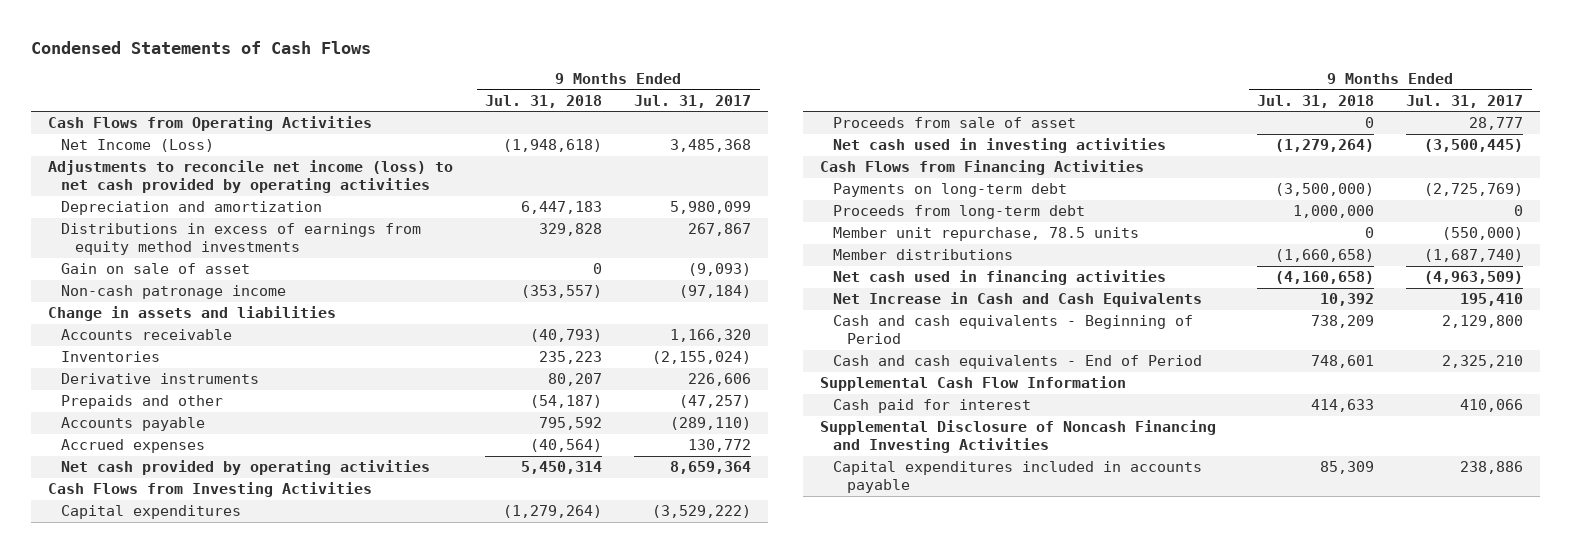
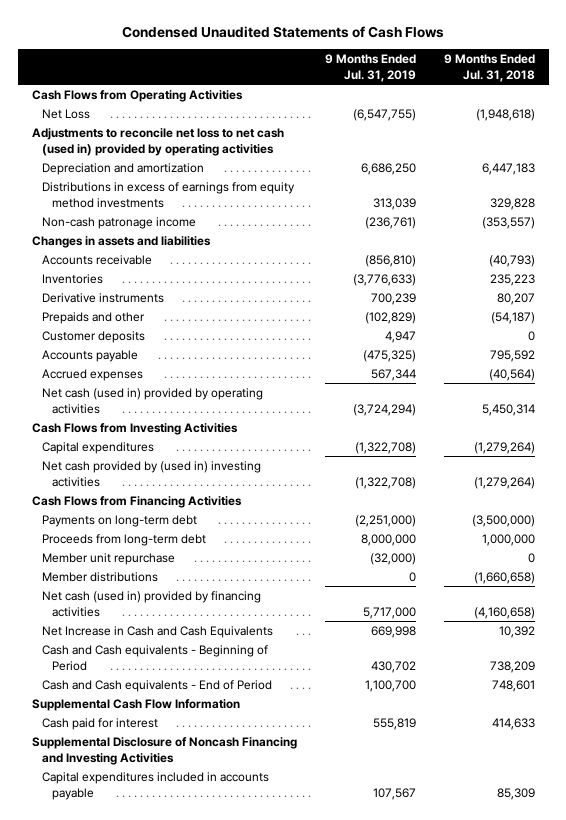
[31,40,372,54] Condensed Statements of Cash Flows -> [122,25,445,38] Condensed Unaudited Statements of Cash Flows
[634,94,752,108] Jul. 31, 2017 -> none
none -> [324,53,416,82] 9 Months Ended Jul. 31, 2019
[61,139,215,153] Net Income (Loss) -> [41,109,90,120] Net Loss
[47,160,453,194] Adjustments to reconcile net income (loss) to net cash provided by operating activities -> [31,128,284,156] Adjustments to reconcile net loss to net cash (used in) provided by operating activities
[61,263,251,275] Gain on sale of asset -> none
[47,306,336,322] Change in assets and liabilities -> [31,236,211,249] Changes in assets and liabilities
none -> [41,331,145,344] Customer deposits
[61,460,431,476] Net cash provided by operating activities -> [41,388,263,414] Net cash (used in) provided by operating activities
[833,117,1077,129] Proceeds from sale of asset -> none
[833,138,1167,154] Net cash used in investing activities -> [41,461,261,487] Net cash provided by (used in) investing activities
[833,227,1140,242] Member unit repurchase, 78.5 units -> [41,553,175,566] Member unit repurchase
[833,270,1167,286] Net cash used in financing activities -> [41,591,261,617] Net cash (used in) provided by financing activities
[833,315,1194,345] Cash and cash equivalents - Beginning of Period -> [41,645,268,671] Cash and Cash equivalents - Beginning of Period
[833,355,1203,370] Cash and cash equivalents - End of Period -> [41,680,272,693] Cash and Cash equivalents - End of Period

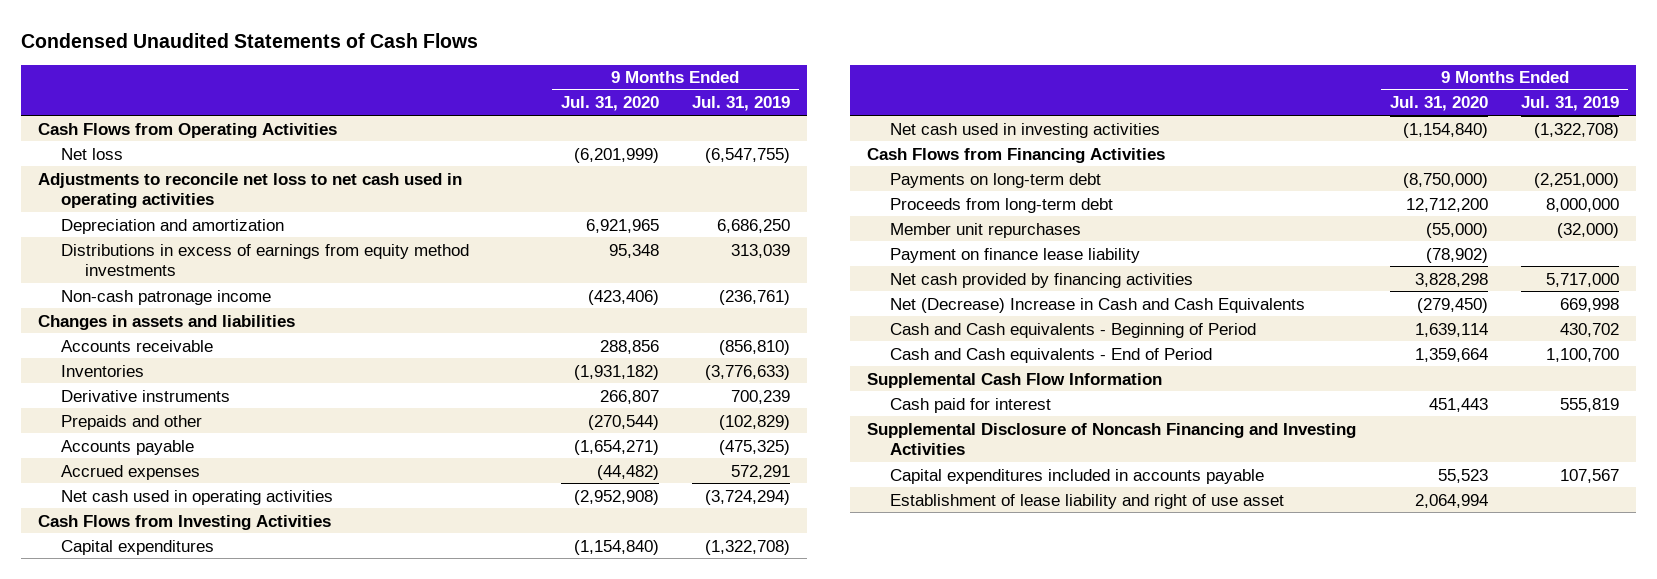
[443,53,535,82] 9 Months Ended Jul. 31, 2018 -> none
none -> [560,96,659,112] Jul. 31, 2020
[41,109,90,120] Net Loss -> [61,147,124,160] Net loss
[31,128,284,156] Adjustments to reconcile net loss to net cash (used in) provided by operating activities -> [37,172,462,209] Adjustments to reconcile net loss to net cash used in operating activities
[41,331,145,344] Customer deposits -> none
[370,369,416,382] 567,344 -> [731,464,791,479] 572,291
[41,388,263,414] Net cash (used in) provided by operating activities -> [61,489,334,505] Net cash used in operating activities
[41,461,261,487] Net cash provided by (used in) investing activities -> [890,122,1161,138] Net cash used in investing activities
[41,572,158,583] Member distributions -> none
[41,553,175,566] Member unit repurchase -> [890,222,1082,238] Member unit repurchases
none -> [890,247,1141,263] Payment on finance lease liability
[41,591,261,617] Net cash (used in) provided by financing activities -> [890,272,1194,288] Net cash provided by financing activities
[41,626,273,639] Net Increase in Cash and Cash Equivalents -> [890,297,1306,313] Net (Decrease) Increase in Cash and Cash Equivalents
none -> [890,493,1285,509] Establishment of lease liability and right of use asset

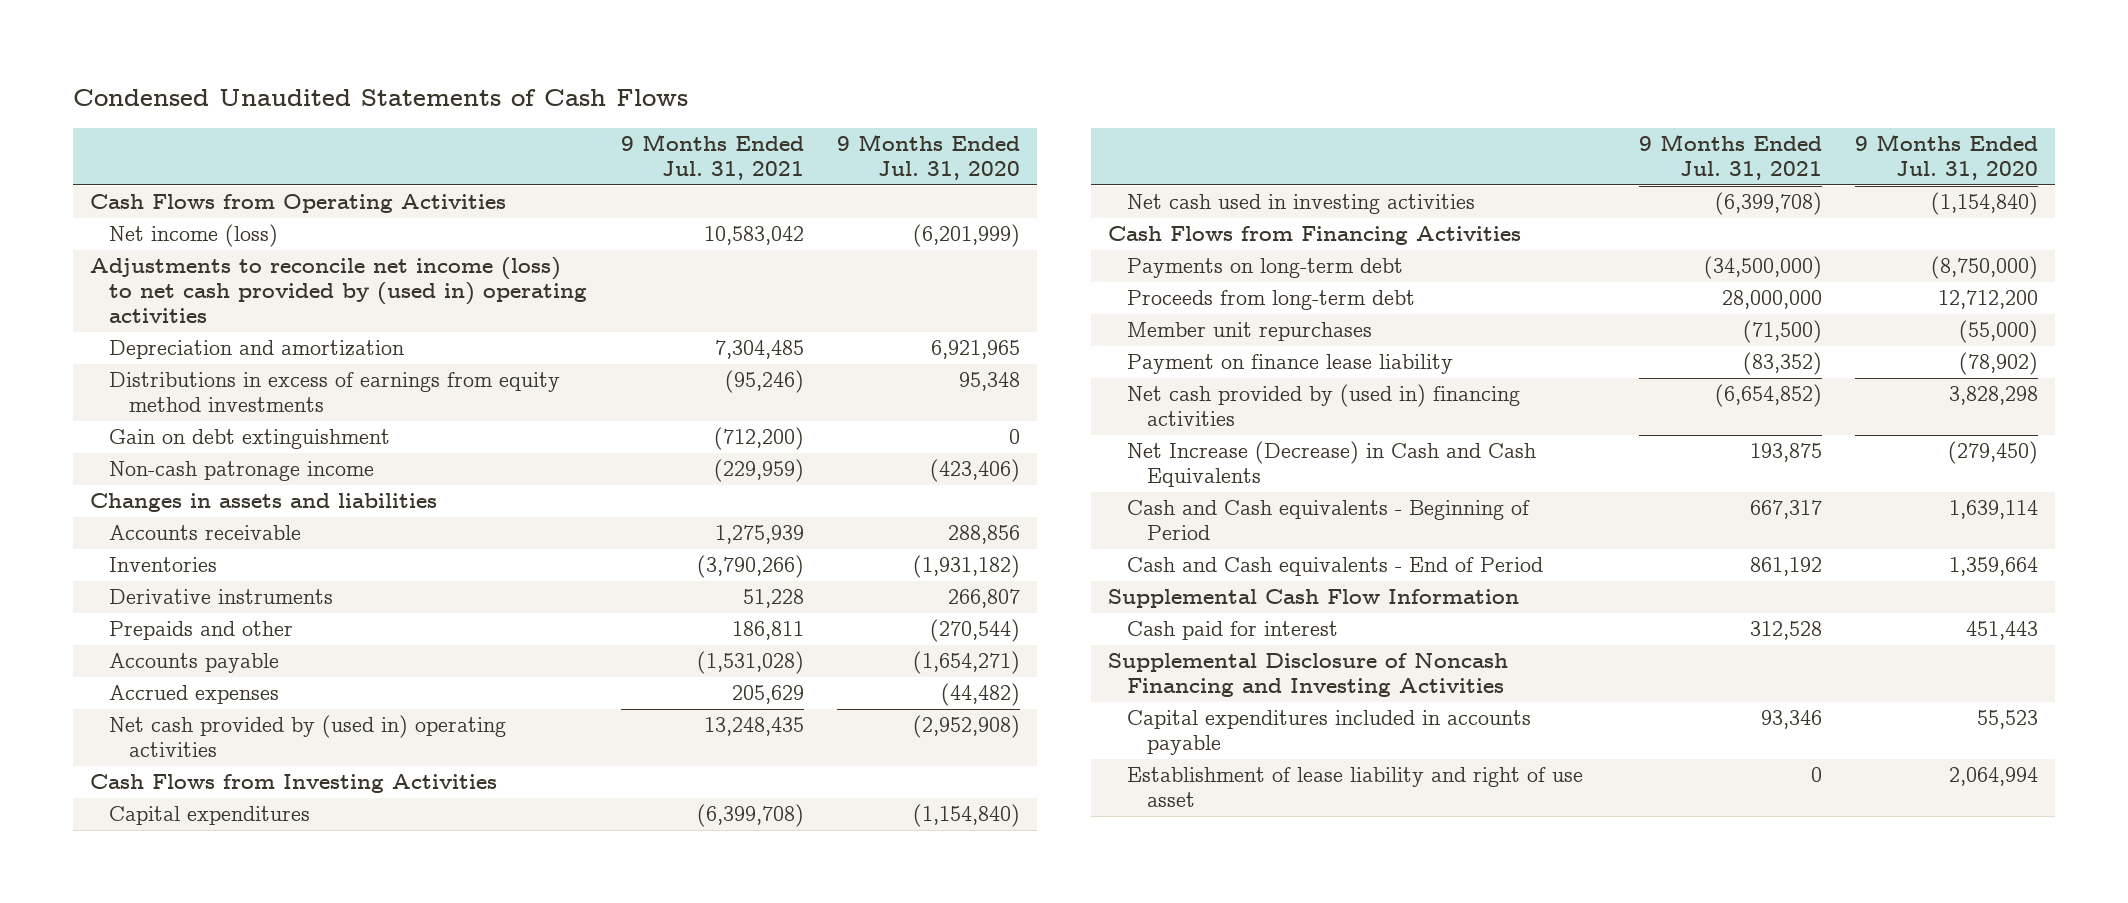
[692,96,791,112] Jul. 31, 2019 -> none
none -> [620,134,804,181] 9 Months Ended Jul. 31, 2021
[61,147,124,160] Net loss -> [109,224,279,248] Net income (loss)
[37,172,462,209] Adjustments to reconcile net loss to net cash used in operating activities -> [89,257,588,324] Adjustments to reconcile net income (loss) to net cash provided by (used in) operating activities
none -> [109,429,391,450] Gain on debt extinguishment
[61,489,334,505] Net cash used in operating activities -> [109,715,507,758] Net cash provided by (used in) operating activities
[890,272,1194,288] Net cash provided by financing activities -> [1127,384,1521,427] Net cash provided by (used in) financing activities
[890,297,1306,313] Net (Decrease) Increase in Cash and Cash Equivalents -> [1127,441,1537,488] Net Increase (Decrease) in Cash and Cash Equivalents

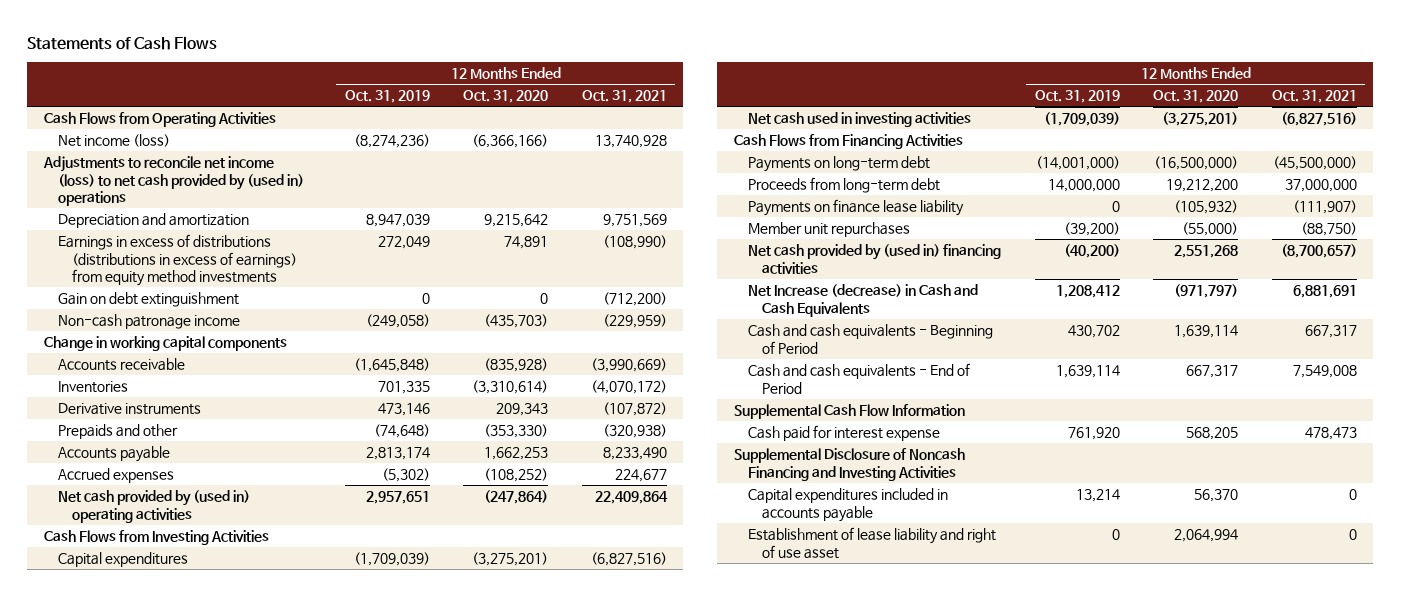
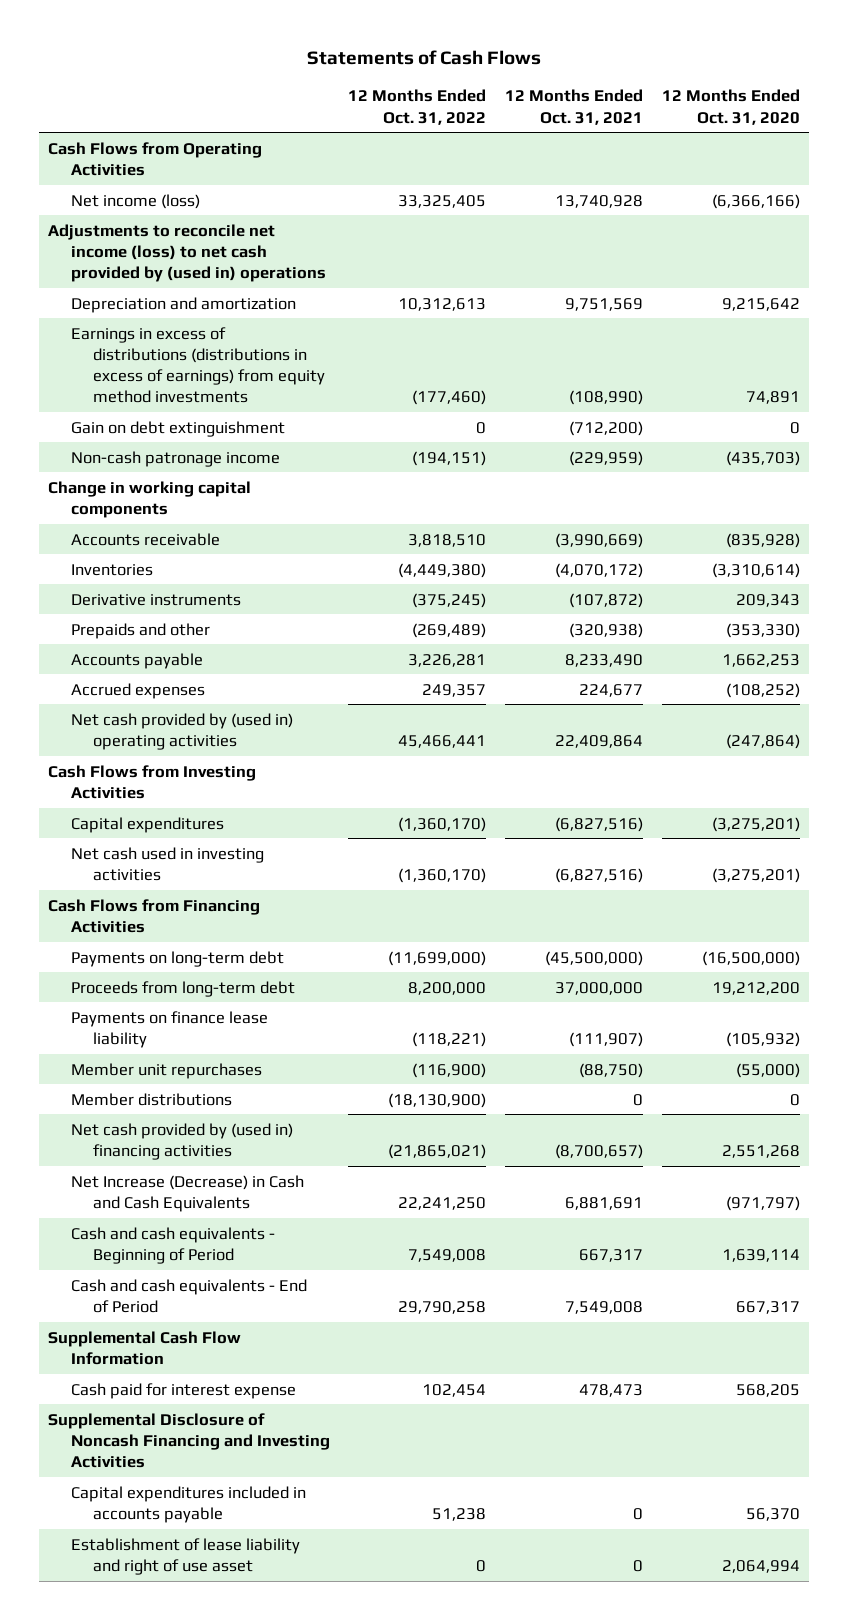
[344,90,430,104] Oct. 31, 2019 -> none
none -> [348,89,487,125] 12 Months Ended Oct. 31, 2022
none -> [70,1092,232,1106] Member distributions
[748,283,979,317] Net Increase (decrease) in Cash and Cash Equivalents -> [70,1174,304,1212] Net Increase (Decrease) in Cash and Cash Equivalents

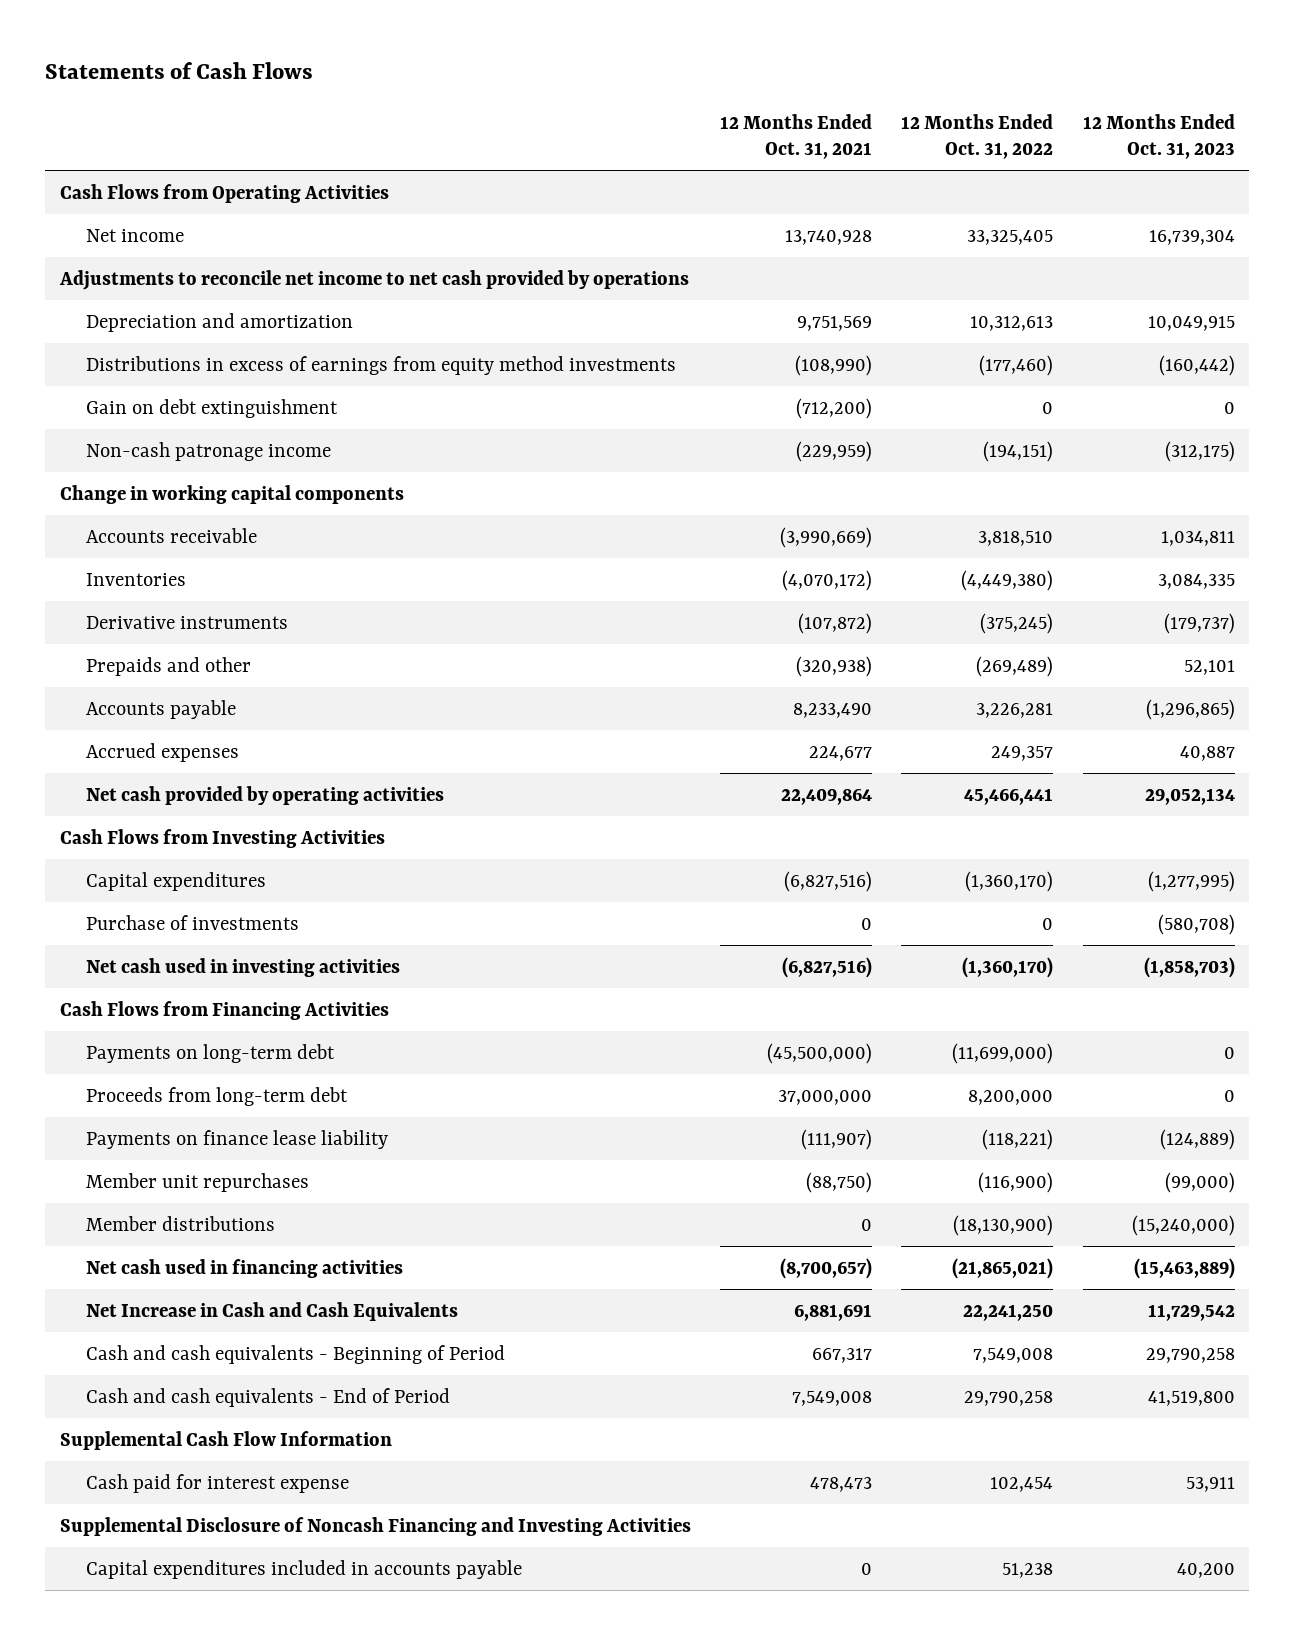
[661,89,800,125] 12 Months Ended Oct. 31, 2020 -> none
none -> [1082,113,1235,160] 12 Months Ended Oct. 31, 2023
[70,193,200,209] Net income (loss) -> [85,228,184,242] Net income
[48,223,326,283] Adjustments to reconcile net income (loss) to net cash provided by (used in) operations -> [58,269,689,290] Adjustments to reconcile net income to net cash provided by operations
[70,326,326,404] Earnings in excess of distributions (distributions in excess of earnings) from equity method investments -> [85,355,676,375] Distributions in excess of earnings from equity method investments
[70,712,293,750] Net cash provided by (used in) operating activities -> [85,785,444,805] Net cash provided by operating activities
none -> [85,914,299,930] Purchase of investments
[70,1122,293,1160] Net cash provided by (used in) financing activities -> [85,1258,403,1278] Net cash used in financing activities
[70,1174,304,1212] Net Increase (Decrease) in Cash and Cash Equivalents -> [85,1301,458,1321] Net Increase in Cash and Cash Equivalents
[70,1537,300,1575] Establishment of lease liability and right of use asset -> none

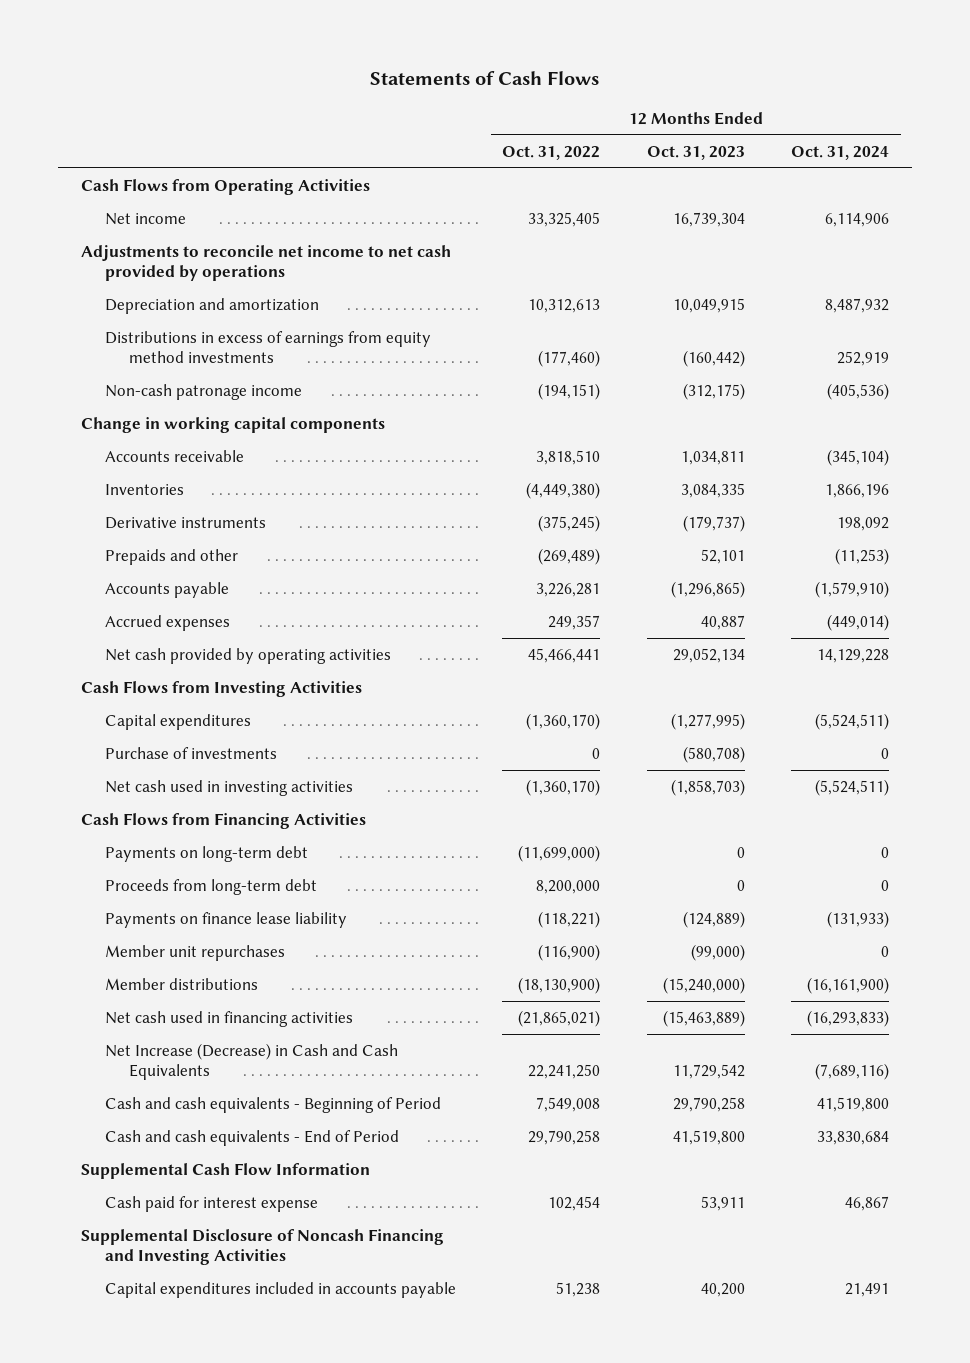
[720,113,873,160] 12 Months Ended Oct. 31, 2021 -> none
none -> [791,145,890,160] Oct. 31, 2024
[85,398,338,418] Gain on debt extinguishment -> none
[85,1301,458,1321] Net Increase in Cash and Cash Equivalents -> [105,1043,399,1081] Net Increase (Decrease) in Cash and Cash Equivalents

